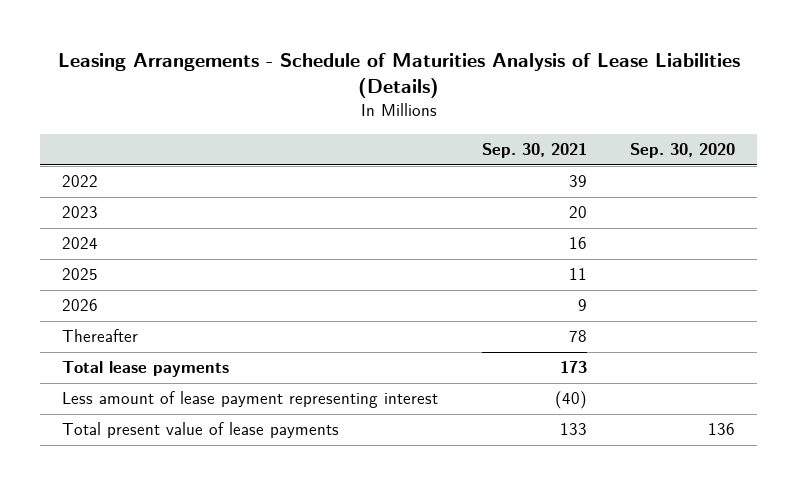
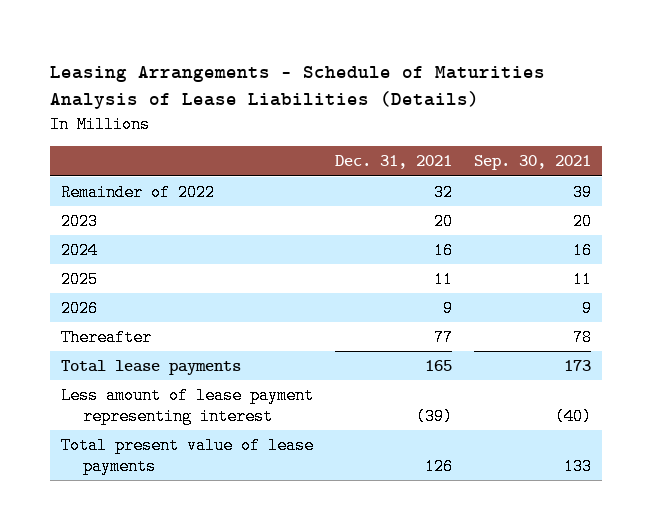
[630,143,736,159] Sep. 30, 2020 -> none
none -> [335,155,453,170] Dec. 31, 2021
[62,175,99,188] 2022 -> none
none -> [61,184,216,202] Remainder of 2022

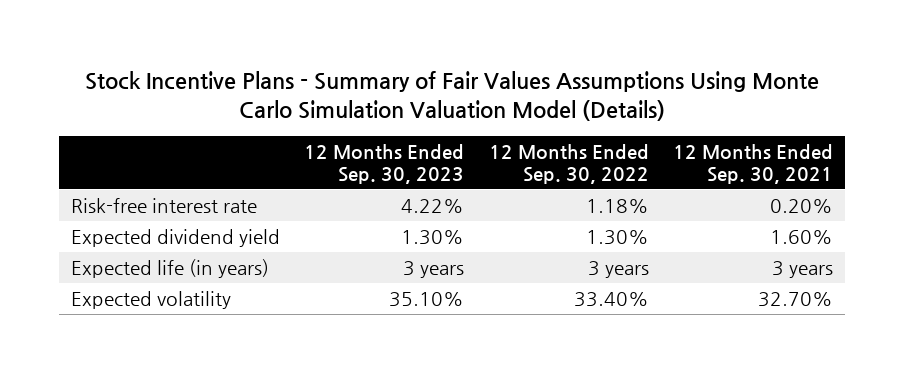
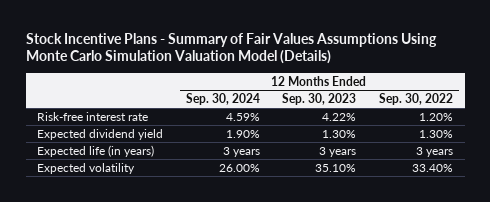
[672,143,833,184] 12 Months Ended Sep. 30, 2021 -> none
none -> [185,92,260,105] Sep. 30, 2024
[585,199,649,214] 1.18% -> [419,112,454,121] 1.20%

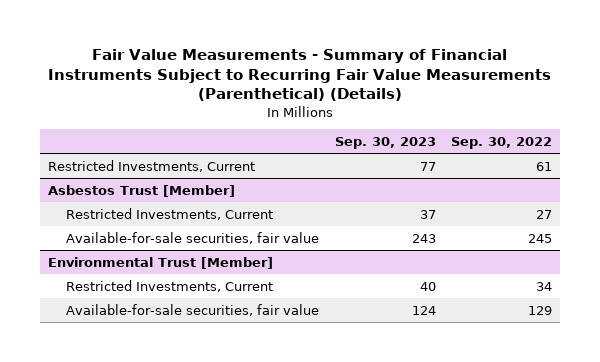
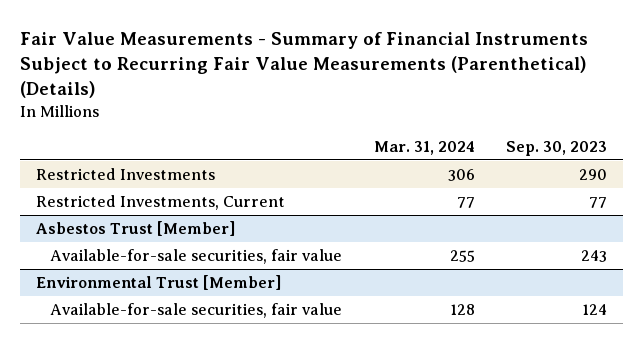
[451,136,553,149] Sep. 30, 2022 -> none
none -> [373,140,475,155] Mar. 31, 2024
none -> [35,168,215,181] Restricted Investments
[66,207,274,220] Restricted Investments, Current -> none
[66,279,274,292] Restricted Investments, Current -> none

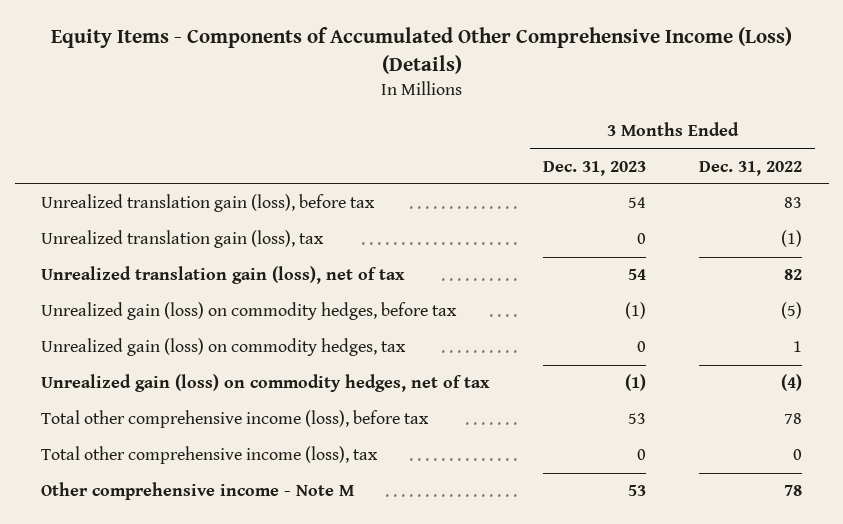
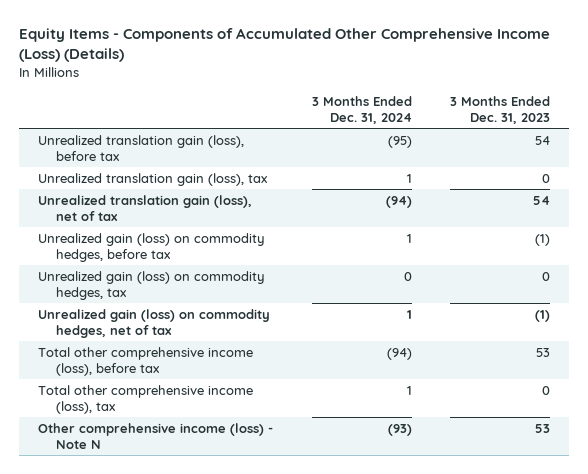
[699,160,803,176] Dec. 31, 2022 -> none
none -> [311,95,412,124] 3 Months Ended Dec. 31, 2024
[41,482,355,501] Other comprehensive income - Note M -> [38,422,274,449] Other comprehensive income (loss) - Note N

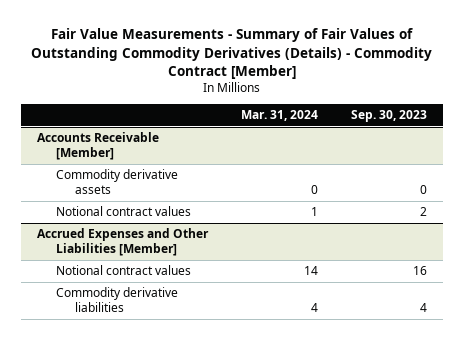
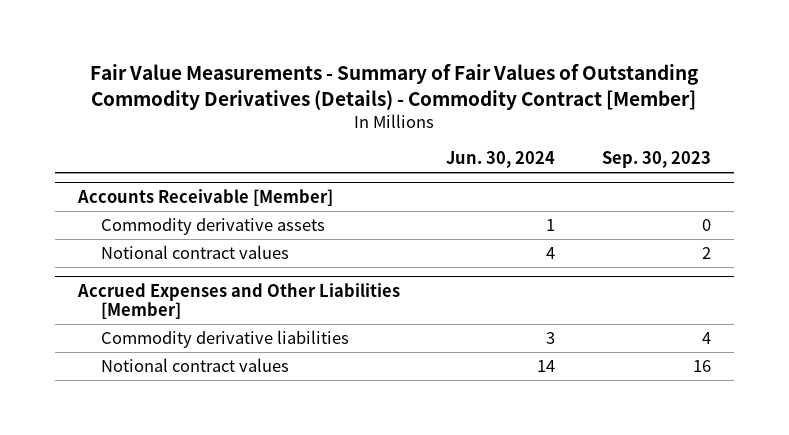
[241,110,319,122] Mar. 31, 2024 -> none
none -> [446,151,556,169] Jun. 30, 2024
[55,265,191,276] Notional contract values -> [100,358,289,373] Notional contract values

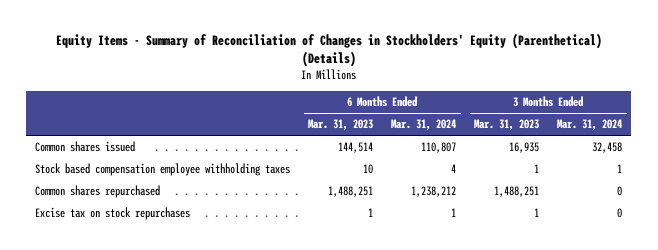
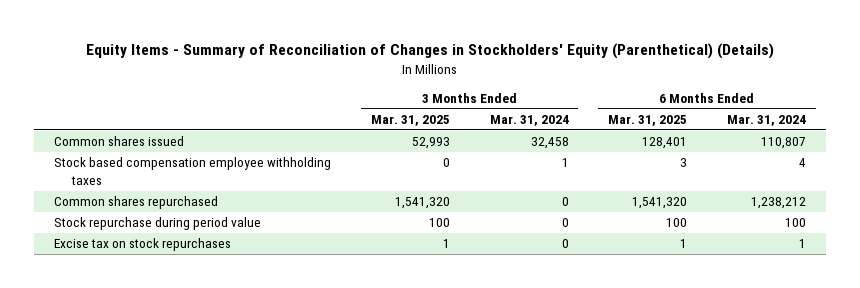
[308,119,374,132] Mar. 31, 2023 -> none
[474,119,540,132] Mar. 31, 2023 -> none
none -> [370,114,450,126] Mar. 31, 2025
none -> [608,114,688,126] Mar. 31, 2025
none -> [53,217,261,231] Stock repurchase during period value

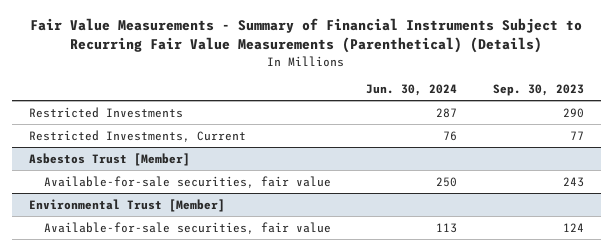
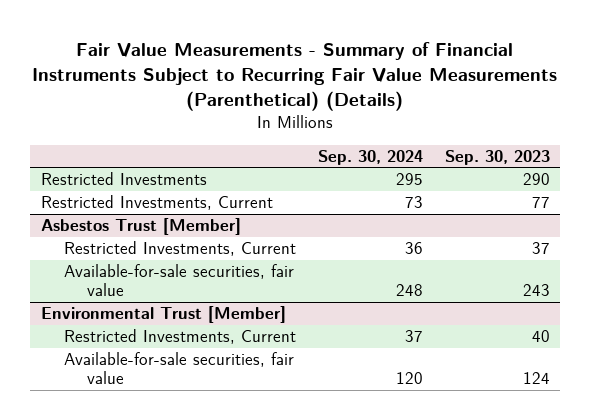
[366,84,458,97] Jun. 30, 2024 -> none
none -> [317,149,423,165] Sep. 30, 2024
none -> [64,241,297,257] Restricted Investments, Current
none -> [64,329,297,345] Restricted Investments, Current

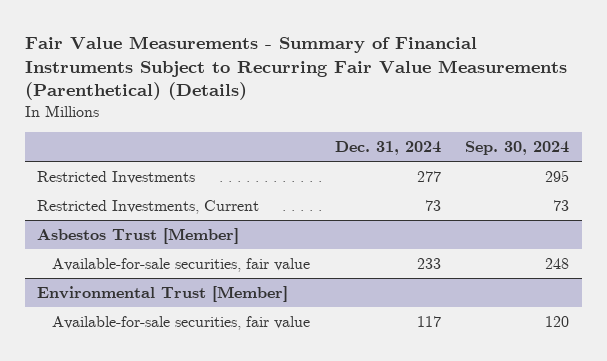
[444,149,550,165] Sep. 30, 2023 -> none
none -> [334,141,441,156] Dec. 31, 2024
[64,241,297,257] Restricted Investments, Current -> none
[64,329,297,345] Restricted Investments, Current -> none

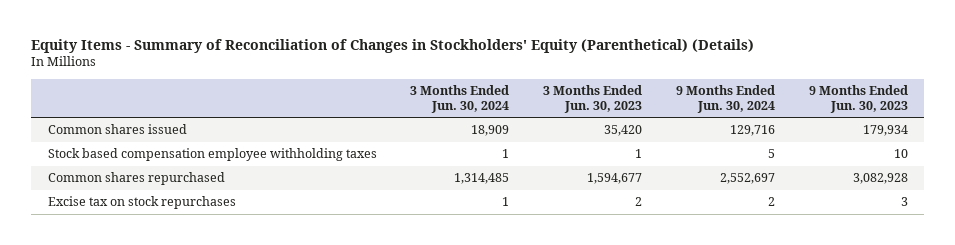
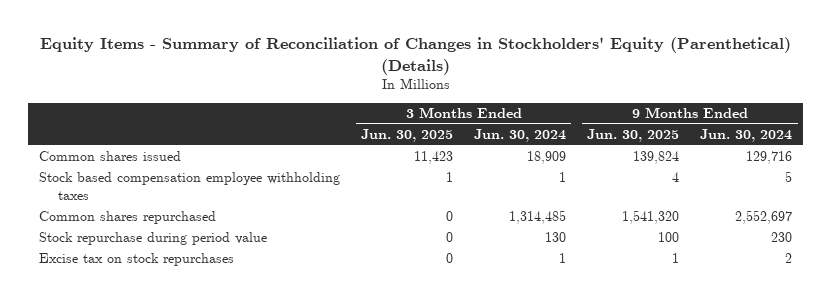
[543,84,643,113] 3 Months Ended Jun. 30, 2023 -> none
[808,84,908,113] 9 Months Ended Jun. 30, 2023 -> none
none -> [360,128,453,142] Jun. 30, 2025
none -> [587,128,680,142] Jun. 30, 2025
none -> [38,232,267,246] Stock repurchase during period value

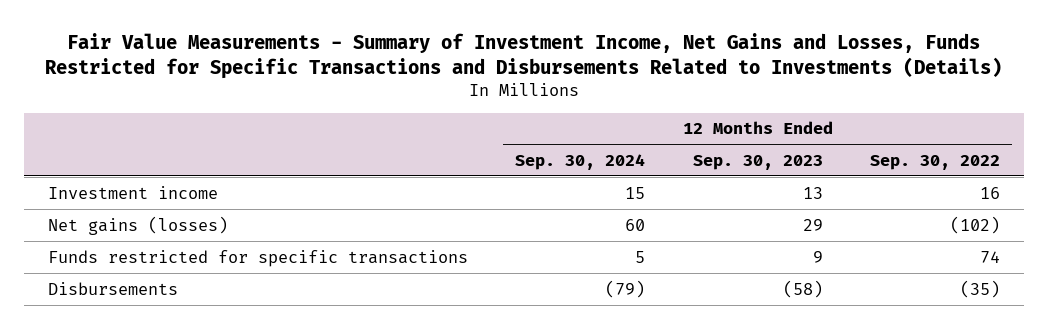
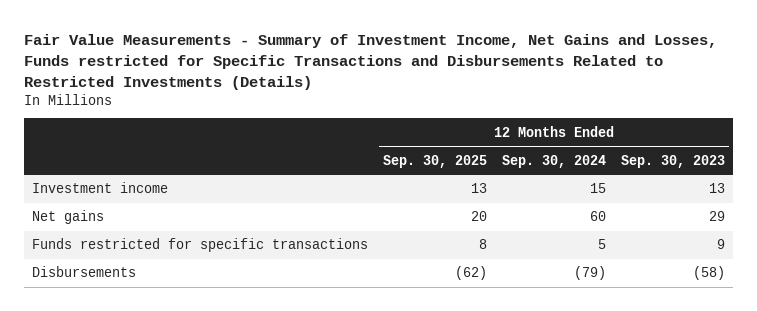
[44,33,1002,80] Fair Value Measurements - Summary of Investment Income, Net Gains and Losses, Funds Restricted for Specific Transactions and Disbursements Related to Investments (Details) -> [24,33,718,90] Fair Value Measurements - Summary of Investment Income, Net Gains and Losses, Funds restricted for Specific Transactions and Disbursements Related to Restricted Investments (Details)
[870,154,1001,170] Sep. 30, 2022 -> none
none -> [382,154,487,168] Sep. 30, 2025
[47,215,228,235] Net gains (losses) -> [31,210,104,225] Net gains

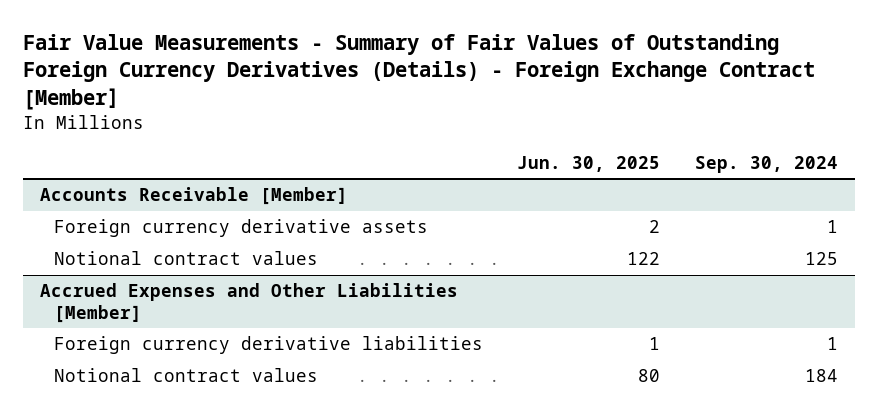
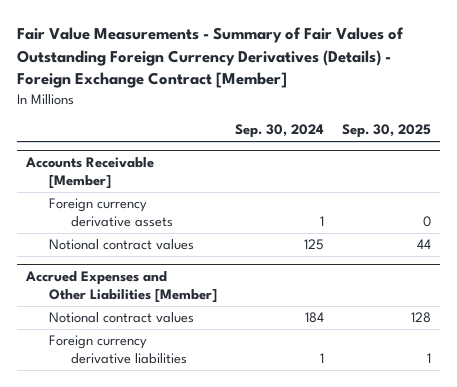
[517,155,661,172] Jun. 30, 2025 -> none
none -> [341,124,431,139] Sep. 30, 2025
[53,336,483,355] Foreign currency derivative liabilities -> [48,335,188,365] Foreign currency derivative liabilities

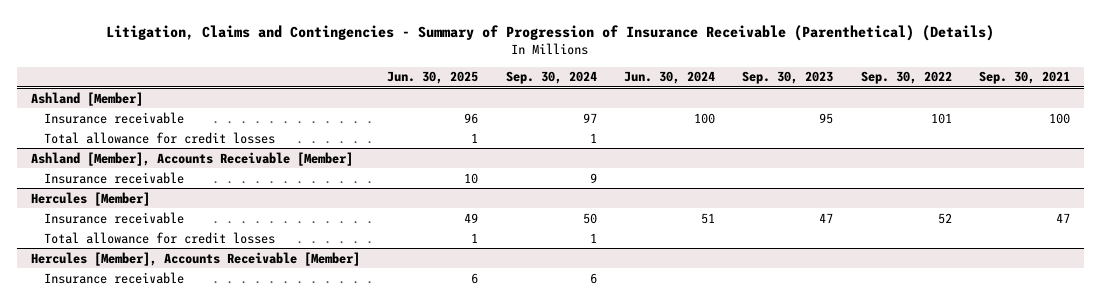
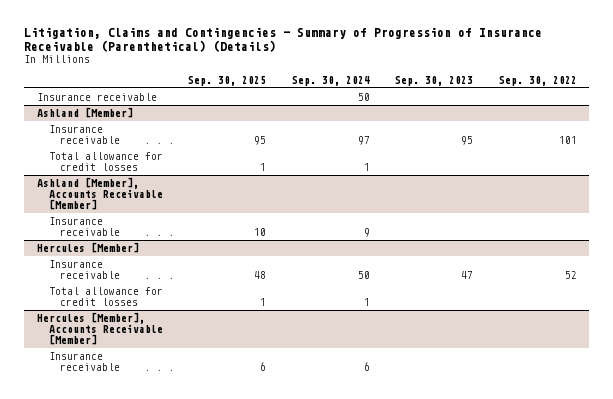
[387,71,479,85] Jun. 30, 2025 -> none
[623,71,715,85] Jun. 30, 2024 -> none
[979,71,1071,85] Sep. 30, 2021 -> none
none -> [188,75,267,86] Sep. 30, 2025
none -> [36,93,157,102] Insurance receivable

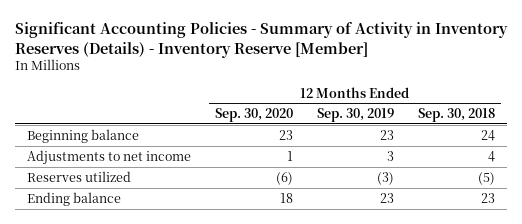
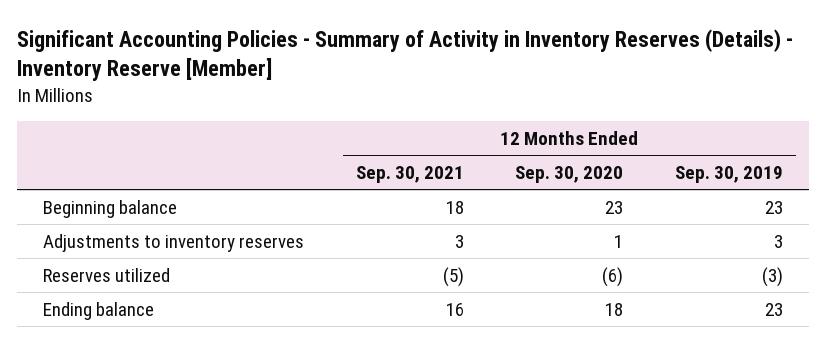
[418,108,496,123] Sep. 30, 2018 -> none
none -> [355,165,464,183] Sep. 30, 2021
[27,149,192,165] Adjustments to net income -> [43,233,305,252] Adjustments to inventory reserves

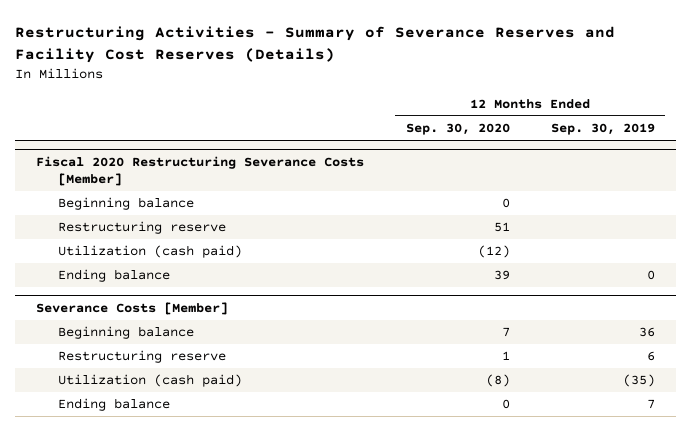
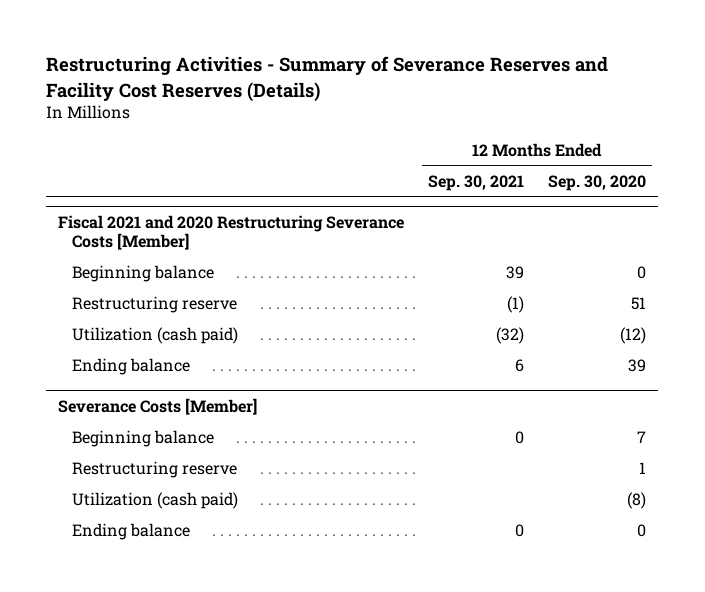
[550,123,655,136] Sep. 30, 2019 -> none
none -> [428,174,525,191] Sep. 30, 2021
[36,155,365,186] Fiscal 2020 Restructuring Severance Costs [Member] -> [58,214,405,250] Fiscal 2021 and 2020 Restructuring Severance Costs [Member]

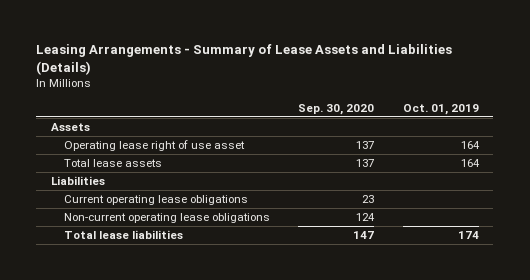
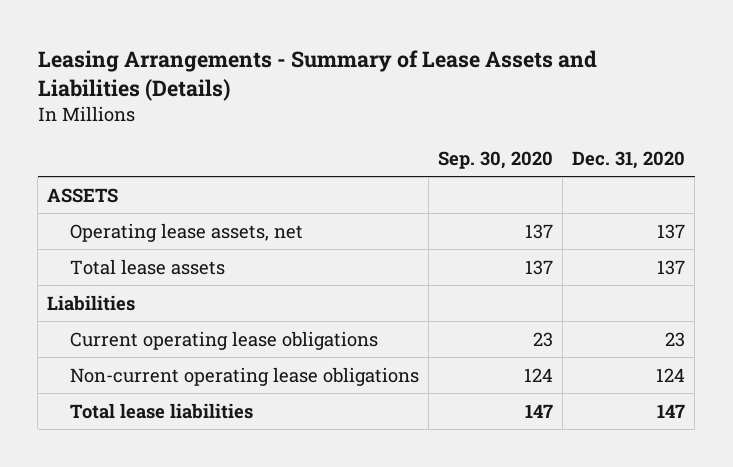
[403,104,480,116] Oct. 01, 2019 -> none
none -> [572,150,686,169] Dec. 31, 2020
[50,123,90,132] Assets -> [47,187,119,203] ASSETS
[63,140,245,152] Operating lease right of use asset -> [70,222,304,242] Operating lease assets, net

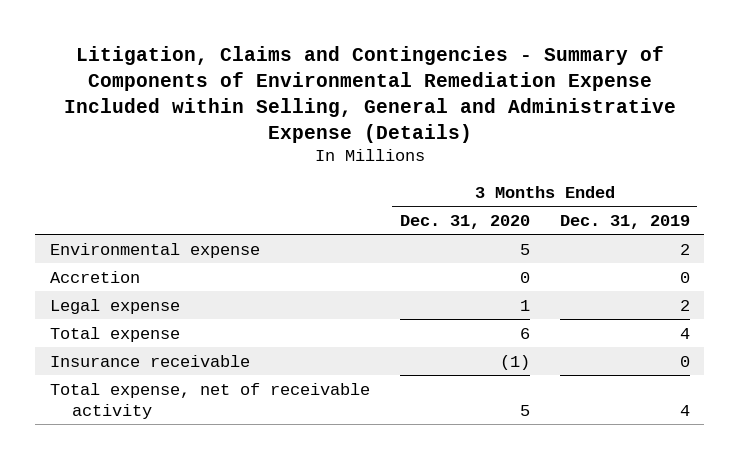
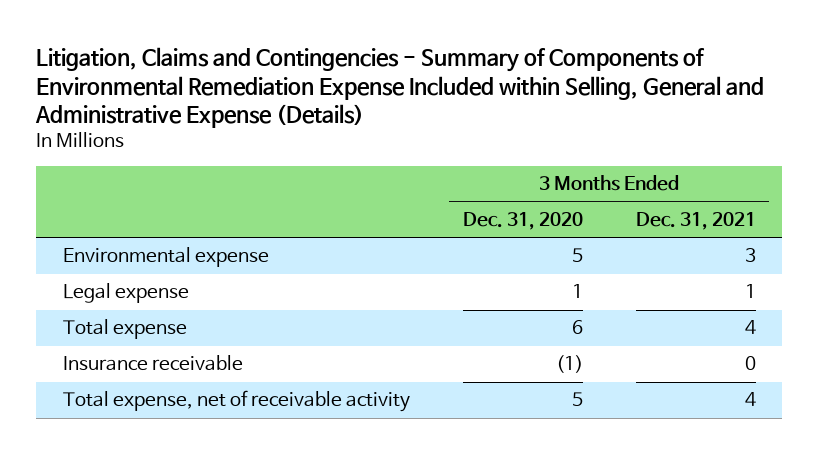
[559,214,690,229] Dec. 31, 2019 -> none
none -> [635,211,756,230] Dec. 31, 2021
[49,270,140,283] Accretion -> none

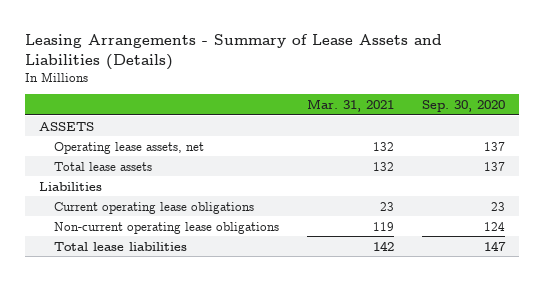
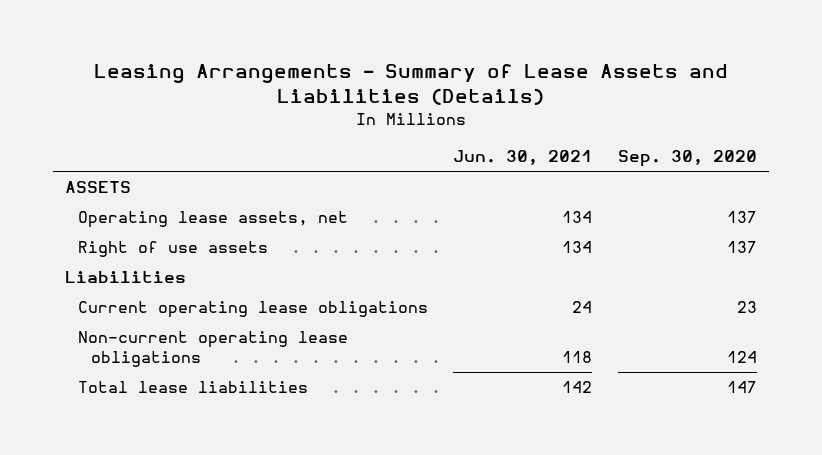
[307,99,395,113] Mar. 31, 2021 -> none
none -> [453,150,593,166] Jun. 30, 2021
[54,161,153,171] Total lease assets -> [78,241,269,258] Right of use assets

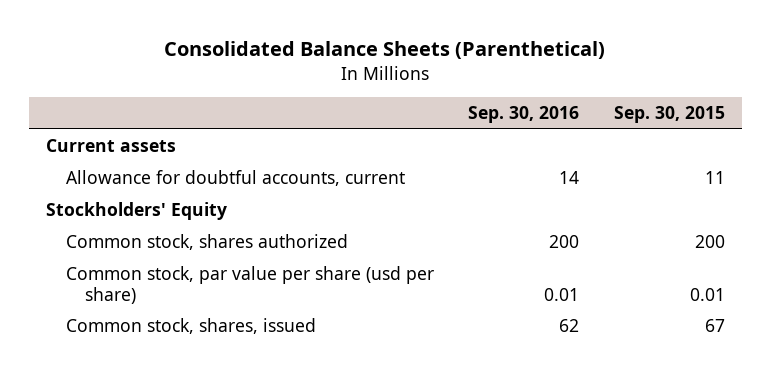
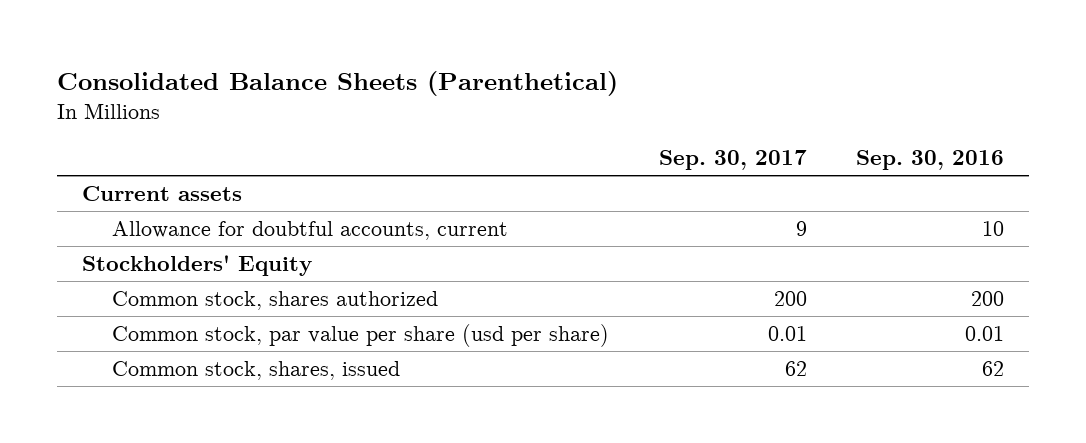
[613,106,725,124] Sep. 30, 2015 -> none
none -> [658,150,807,171] Sep. 30, 2017
[559,171,580,185] 14 -> [982,220,1005,236] 10

